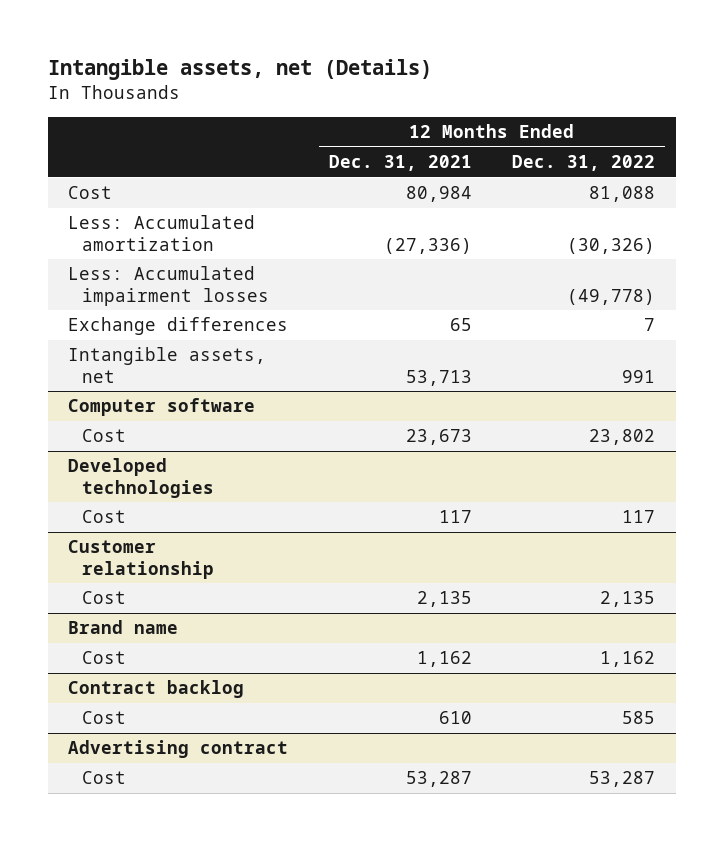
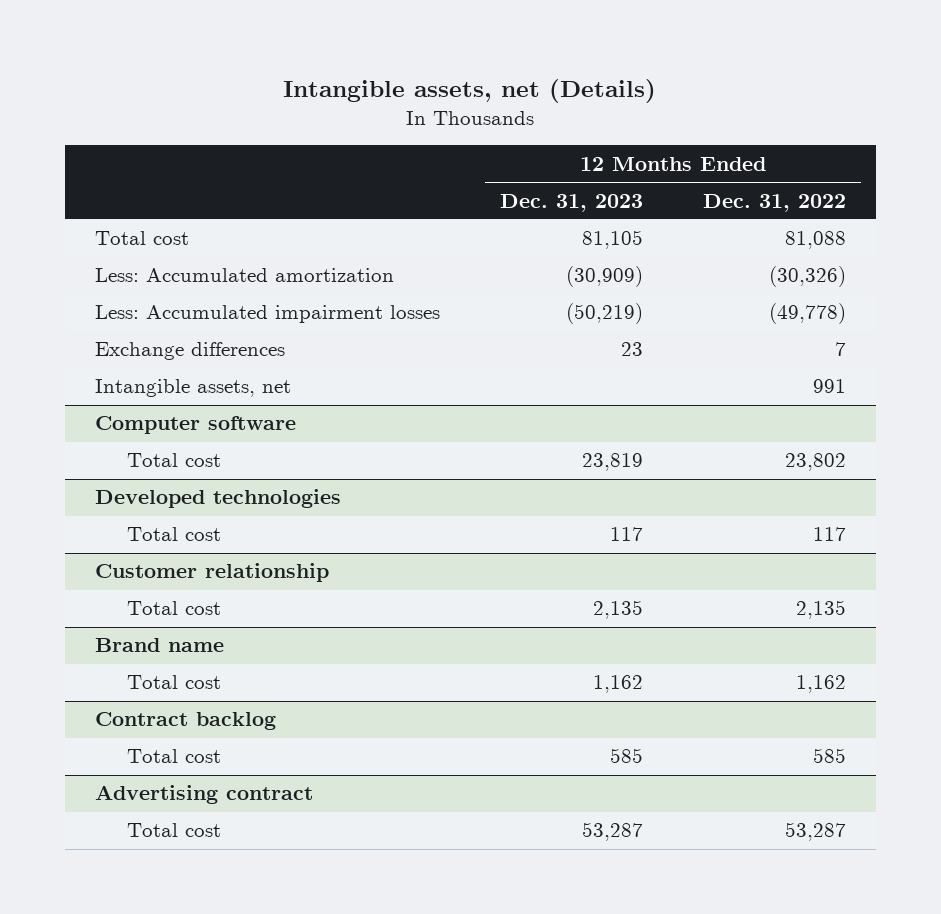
[328,155,472,172] Dec. 31, 2021 -> none
none -> [499,193,643,212] Dec. 31, 2023
[68,186,113,200] Cost -> [94,231,189,246] Total cost
[82,429,127,443] Cost -> [126,453,221,468] Total cost
[82,510,127,524] Cost -> [126,527,221,542] Total cost
[82,591,127,605] Cost -> [126,601,221,616] Total cost
[82,651,127,665] Cost -> [126,675,221,690] Total cost
[82,711,127,725] Cost -> [126,749,221,764] Total cost
[82,771,127,785] Cost -> [126,823,221,838] Total cost

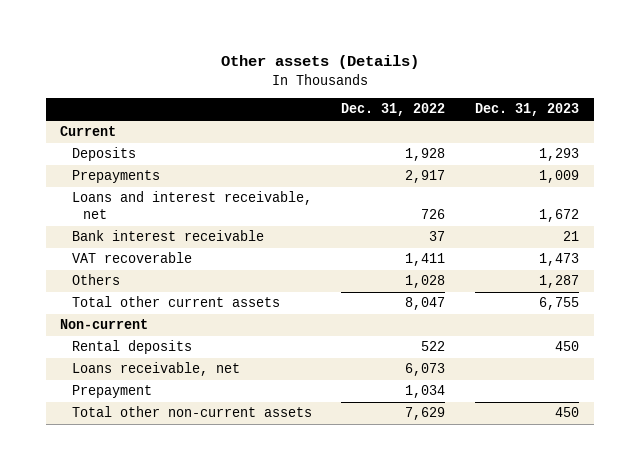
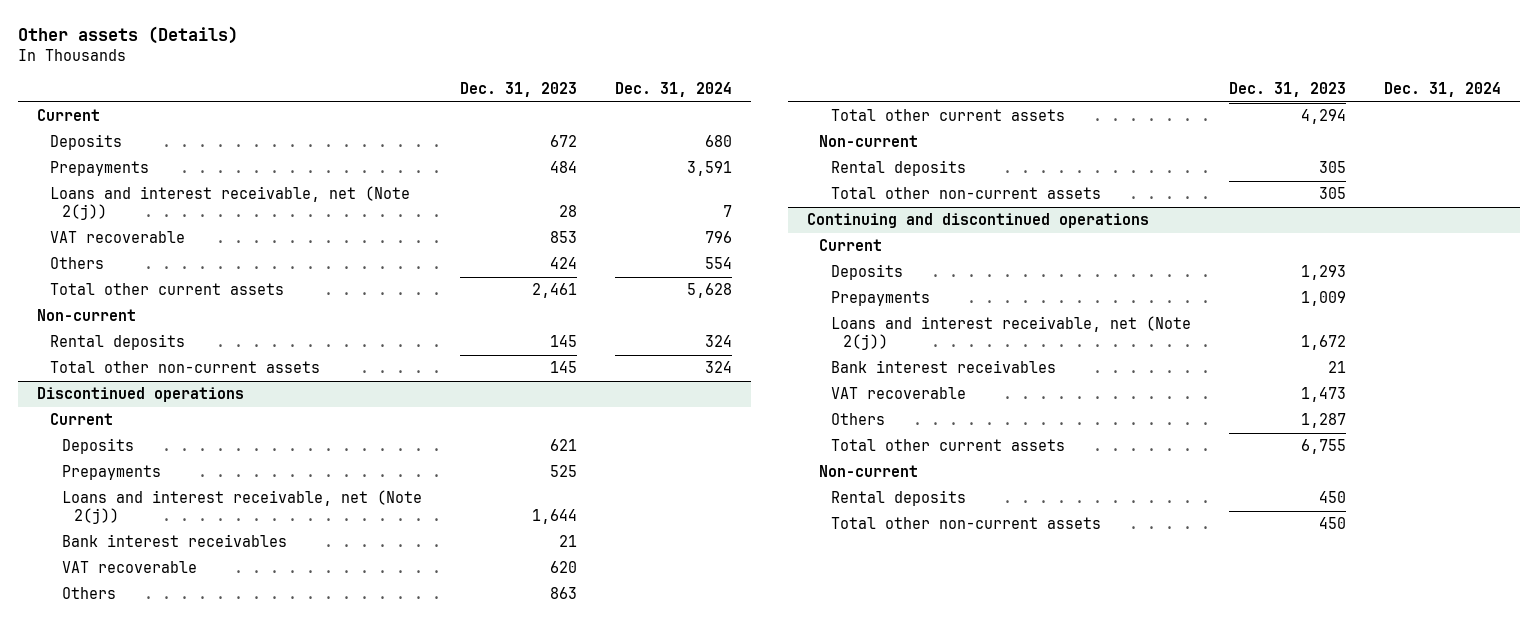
[341,103,446,117] Dec. 31, 2022 -> none
none -> [614,81,732,97] Dec. 31, 2024
none -> [49,134,122,151] Deposits
none -> [49,161,149,177] Prepayments
none -> [49,186,410,220] Loans and interest receivable, net (Note 2(j))
none -> [49,231,185,244] VAT recoverable
none -> [49,257,104,270] Others
none -> [49,283,284,296] Total other current assets
none -> [37,309,137,322] Non-current
none -> [49,334,185,351] Rental deposits
none -> [49,361,320,374] Total other non-current assets
none -> [37,387,245,403] Discontinued operations
none -> [49,413,113,426] Current
none -> [61,438,134,455] Deposits
none -> [61,465,161,481] Prepayments
none -> [61,490,422,524] Loans and interest receivable, net (Note 2(j))
none -> [61,534,287,548] Bank interest receivables
none -> [61,561,197,574] VAT recoverable
none -> [61,587,116,600] Others
none -> [830,109,1065,122] Total other current assets
none -> [818,135,918,148] Non-current
none -> [830,160,966,177] Rental deposits
none -> [830,187,1101,200] Total other non-current assets
none -> [806,213,1149,229] Continuing and discontinued operations
none -> [818,239,882,252] Current
[71,191,312,220] Loans and interest receivable, net -> [830,316,1191,350] Loans and interest receivable, net (Note 2(j))
[71,230,264,242] Bank interest receivable -> [830,360,1056,374] Bank interest receivables
[71,362,240,377] Loans receivable, net -> none
[71,385,152,399] Prepayment -> none

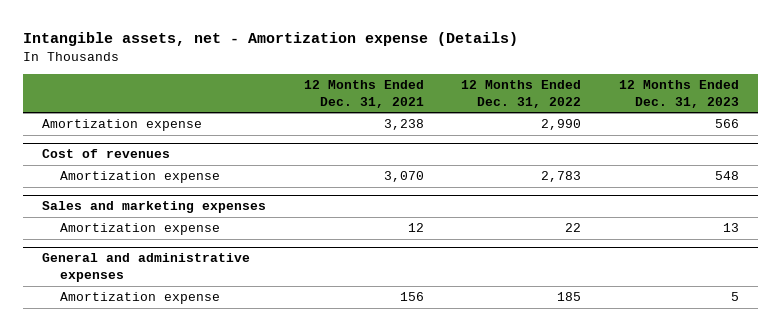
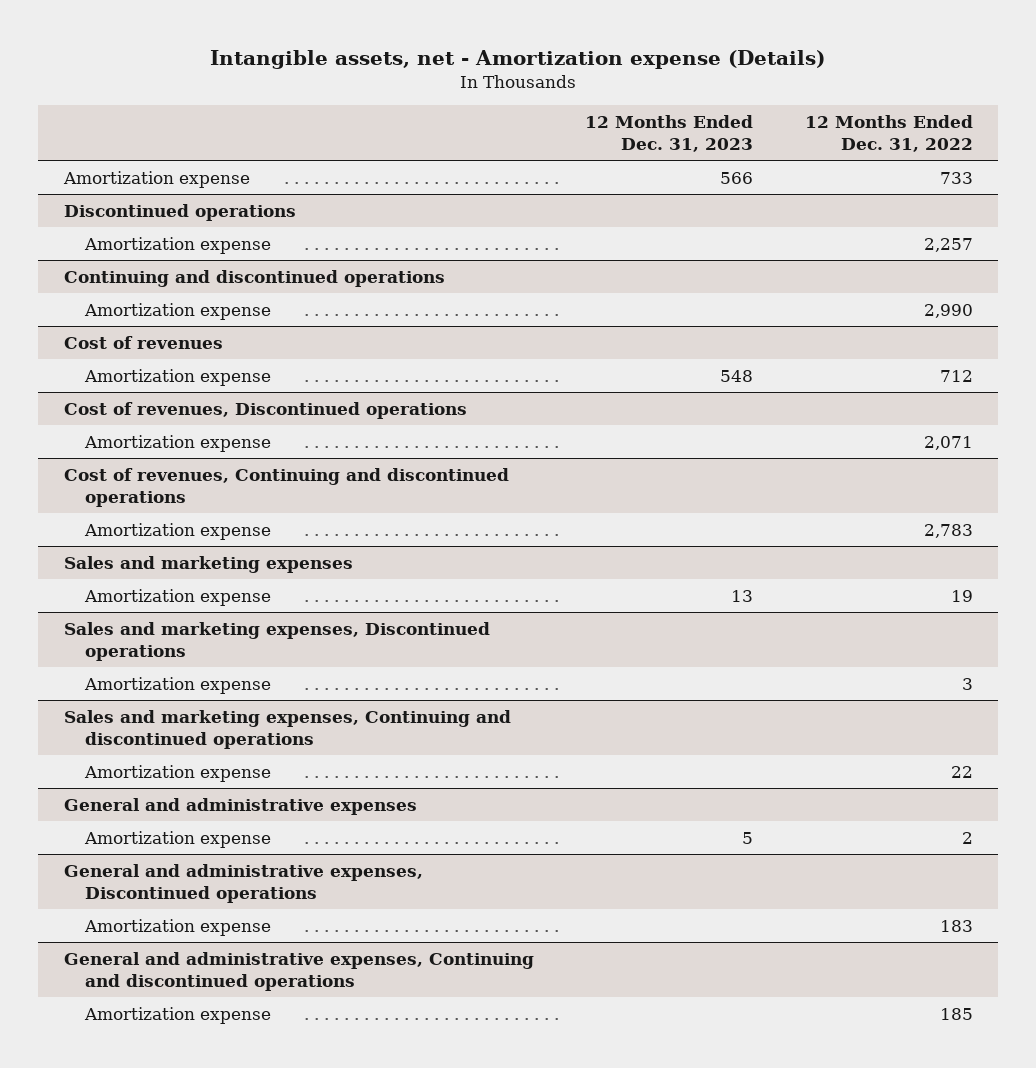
[303,80,424,108] 12 Months Ended Dec. 31, 2021 -> none
[541,119,582,131] 2,990 -> [939,171,973,184] 733
none -> [63,203,296,221] Discontinued operations
none -> [83,236,271,254] Amortization expense
none -> [63,269,445,287] Continuing and discontinued operations
none -> [83,302,271,320] Amortization expense
[541,171,582,183] 2,783 -> [939,369,973,382] 712
none -> [63,401,467,419] Cost of revenues, Discontinued operations
none -> [83,434,271,452] Amortization expense
none -> [63,467,509,508] Cost of revenues, Continuing and discontinued operations
none -> [83,522,271,540] Amortization expense
[565,223,582,233] 22 -> [950,589,973,602] 19
none -> [63,621,490,662] Sales and marketing expenses, Discontinued operations
none -> [83,676,271,694] Amortization expense
none -> [63,709,511,750] Sales and marketing expenses, Continuing and discontinued operations
none -> [83,764,271,782] Amortization expense
[557,292,582,302] 185 -> [961,831,973,844] 2
none -> [63,863,423,904] General and administrative expenses, Discontinued operations
none -> [83,918,271,936] Amortization expense
none -> [63,951,534,992] General and administrative expenses, Continuing and discontinued operations
none -> [83,1006,271,1024] Amortization expense

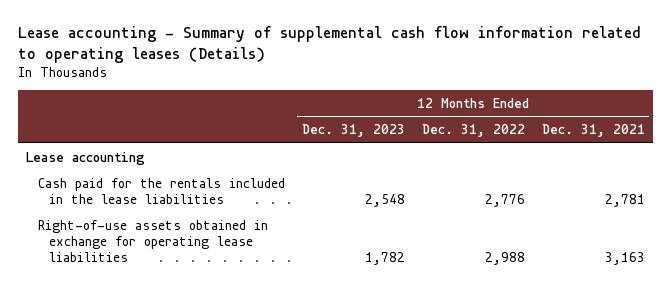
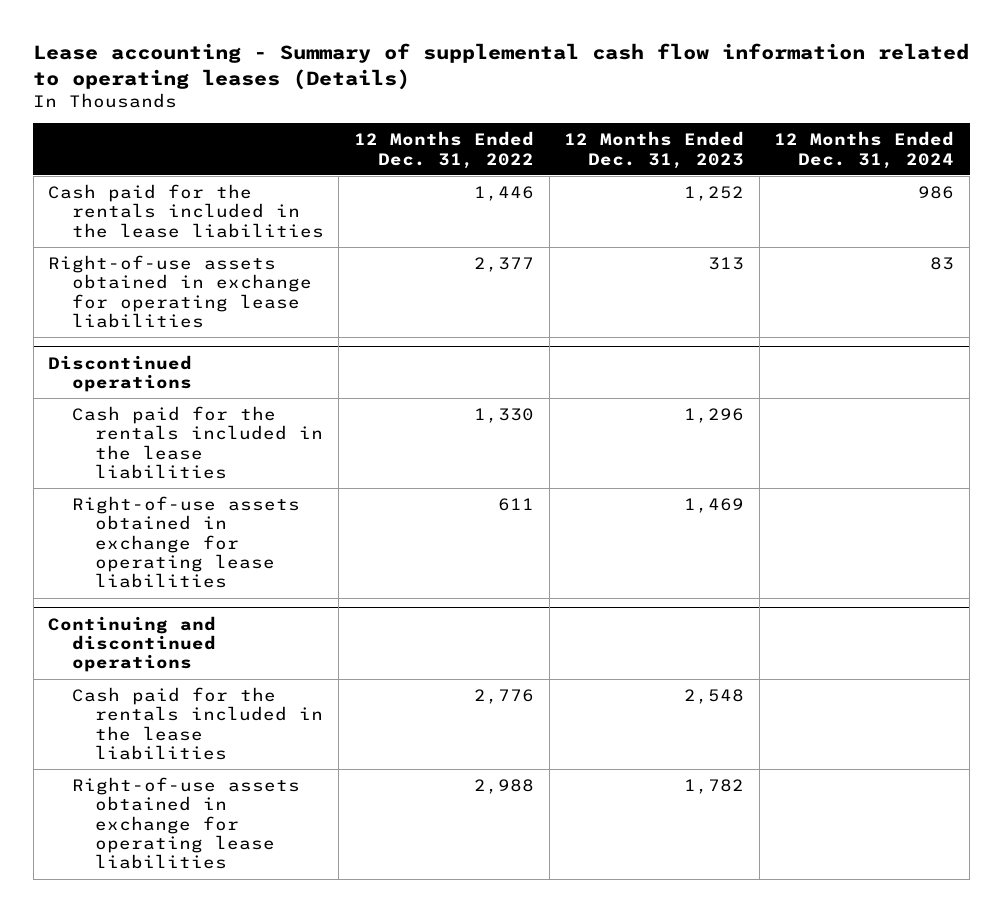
[541,124,645,138] Dec. 31, 2021 -> none
none -> [774,131,955,169] 12 Months Ended Dec. 31, 2024
[26,151,146,165] Lease accounting -> none
none -> [48,183,324,238] Cash paid for the rentals included in the lease liabilities
none -> [48,254,312,328] Right-of-use assets obtained in exchange for operating lease liabilities
none -> [48,354,193,392] Discontinued operations
none -> [71,405,324,479] Cash paid for the rentals included in the lease liabilities
none -> [71,495,300,589] Right-of-use assets obtained in exchange for operating lease liabilities
none -> [48,615,217,673] Continuing and discontinued operations

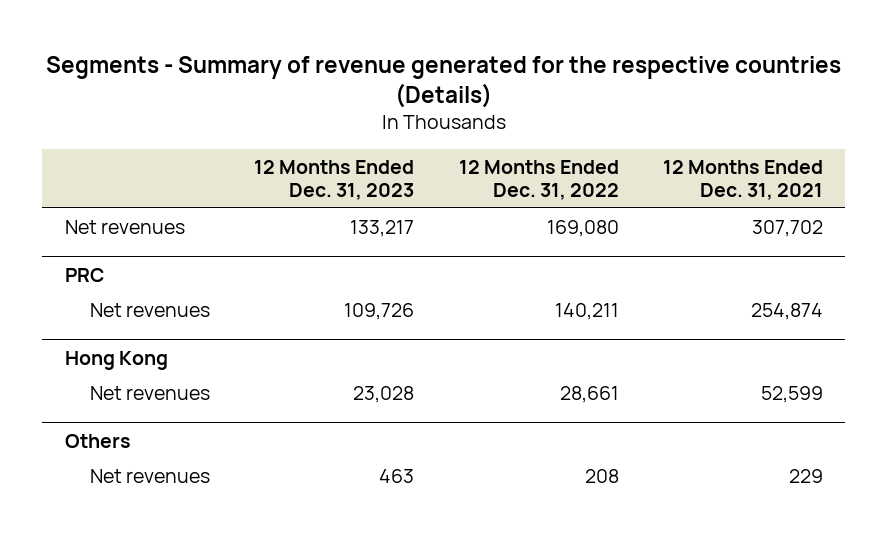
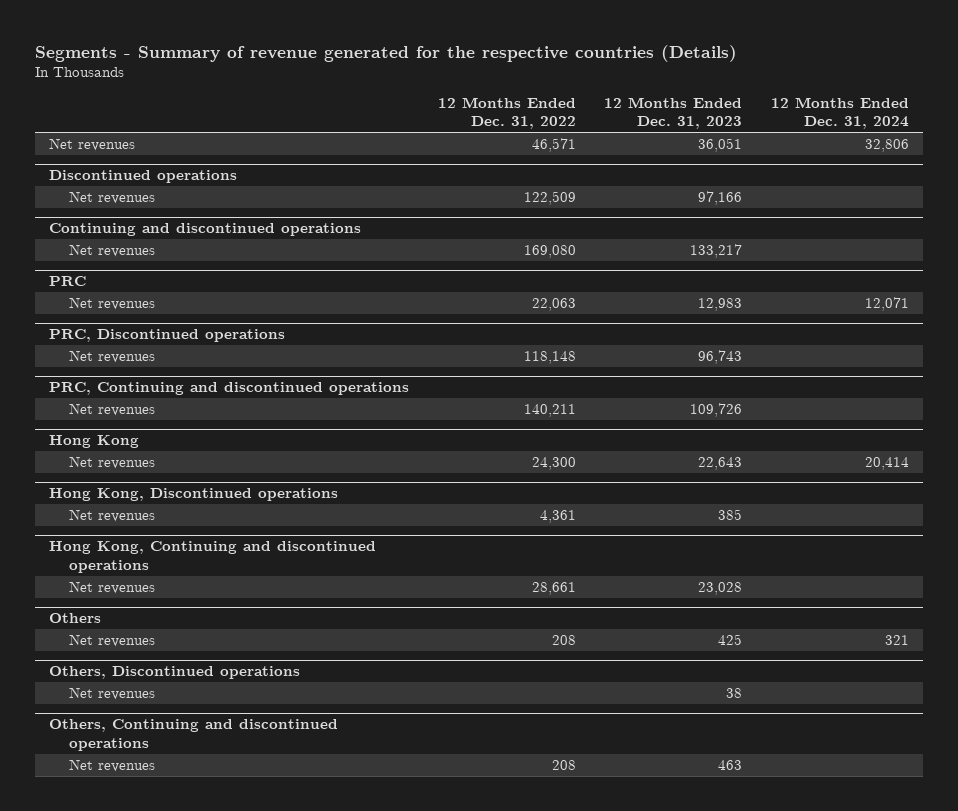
[663,159,824,200] 12 Months Ended Dec. 31, 2021 -> none
none -> [770,96,909,130] 12 Months Ended Dec. 31, 2024
none -> [49,138,136,152] Net revenues
none -> [49,170,238,184] Discontinued operations
none -> [69,191,156,205] Net revenues
none -> [49,223,362,237] Continuing and discontinued operations
none -> [69,297,156,311] Net revenues
none -> [49,329,286,343] PRC, Discontinued operations
none -> [69,350,156,364] Net revenues
none -> [49,382,410,396] PRC, Continuing and discontinued operations
none -> [69,456,156,470] Net revenues
none -> [49,488,339,502] Hong Kong, Discontinued operations
none -> [69,509,156,523] Net revenues
none -> [49,541,377,573] Hong Kong, Continuing and discontinued operations
none -> [69,634,156,648] Net revenues
none -> [49,666,301,680] Others, Discontinued operations
none -> [69,687,156,701] Net revenues
none -> [49,719,339,751] Others, Continuing and discontinued operations

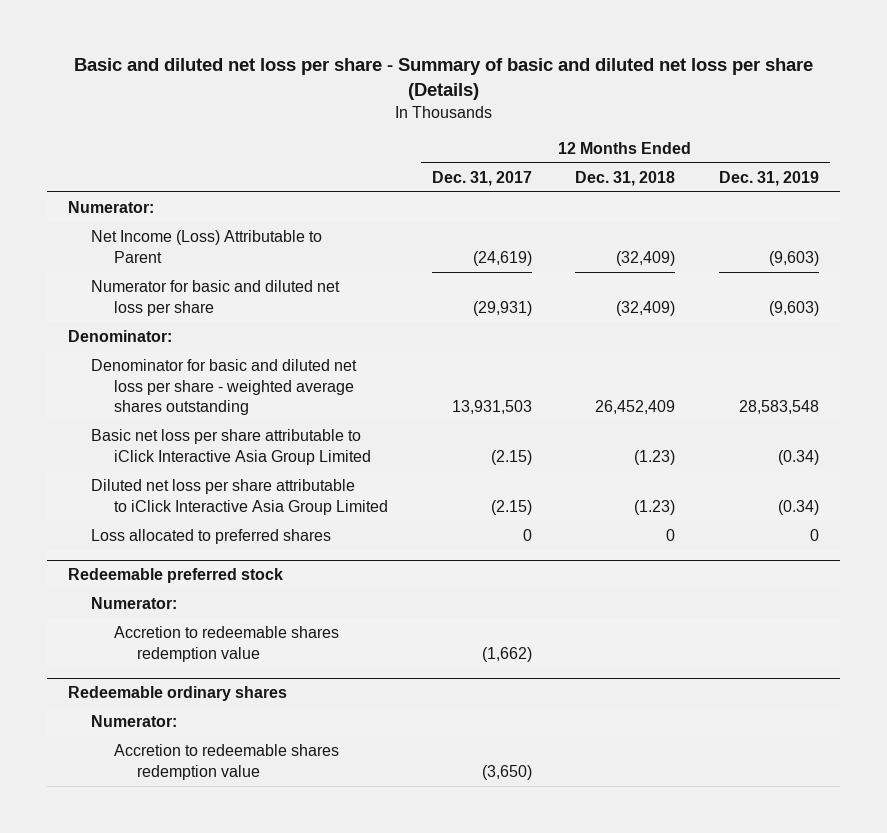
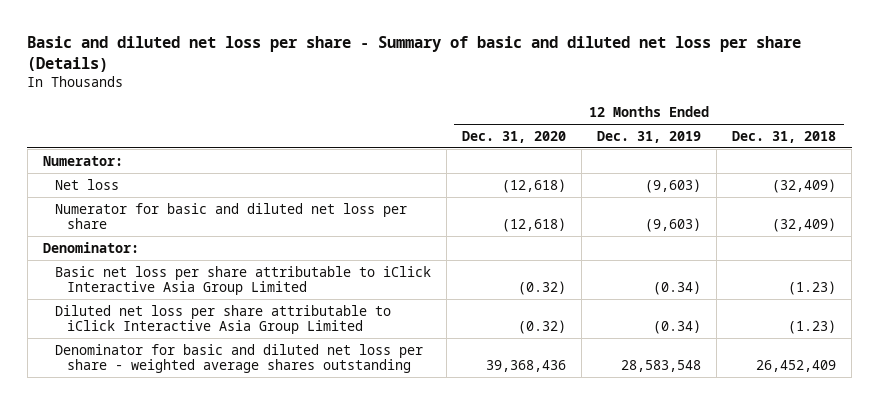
[431,170,532,186] Dec. 31, 2017 -> none
none -> [461,130,566,143] Dec. 31, 2020
[91,230,323,263] Net Income (Loss) Attributable to Parent -> [54,178,119,190] Net loss
[91,529,332,545] Loss allocated to preferred shares -> none
[68,568,284,584] Redeemable preferred stock -> none
[91,597,178,610] Numerator: -> none
[114,626,340,662] Accretion to redeemable shares redemption value -> none
[68,686,288,702] Redeemable ordinary shares -> none
[91,715,178,728] Numerator: -> none
[114,744,340,780] Accretion to redeemable shares redemption value -> none
[91,359,358,416] Denominator for basic and diluted net loss per share - weighted average shares outstanding -> [54,343,423,374] Denominator for basic and diluted net loss per share - weighted average shares outstanding

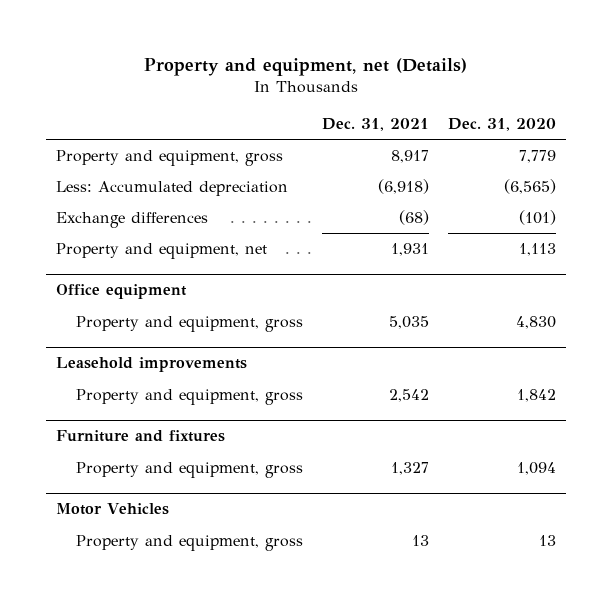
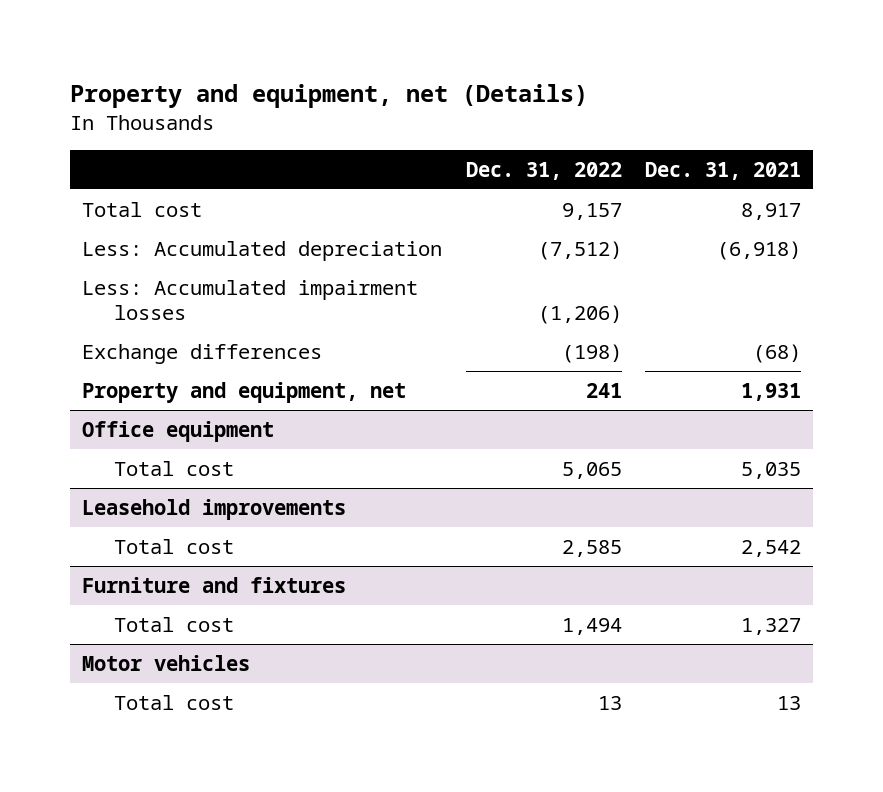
[448,117,557,131] Dec. 31, 2020 -> none
none -> [465,161,622,180] Dec. 31, 2022
[55,150,283,167] Property and equipment, gross -> [81,201,202,217] Total cost
none -> [81,279,418,321] Less: Accumulated impairment losses
[75,316,303,333] Property and equipment, gross -> [113,460,234,476] Total cost
[75,389,303,406] Property and equipment, gross -> [113,538,234,554] Total cost
[75,462,303,479] Property and equipment, gross -> [113,616,234,632] Total cost
[55,503,169,516] Motor Vehicles -> [81,654,250,671] Motor vehicles
[75,535,303,552] Property and equipment, gross -> [113,694,234,710] Total cost

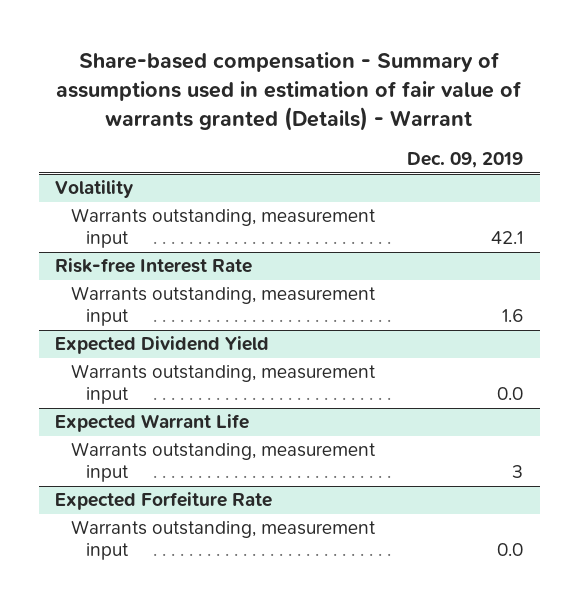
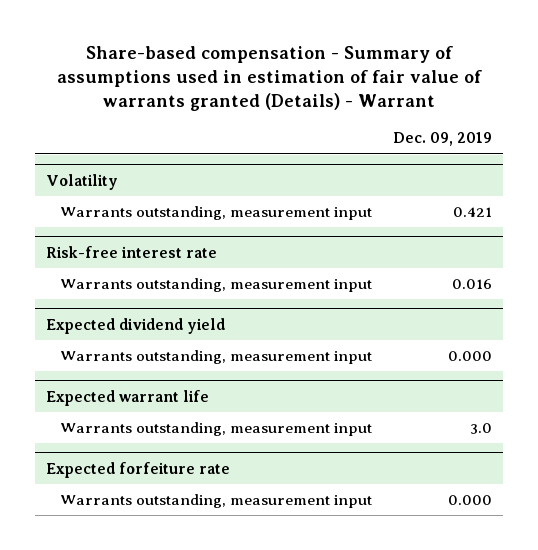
[491,231,524,245] 42.1 -> [453,206,493,217] 0.421
[55,258,253,274] Risk-free Interest Rate -> [45,245,217,258] Risk-free interest rate
[502,309,524,323] 1.6 -> [452,278,493,289] 0.016
[55,336,270,355] Expected Dividend Yield -> [45,317,225,334] Expected dividend yield
[497,387,524,401] 0.0 -> [448,350,493,361] 0.000
[55,414,250,433] Expected Warrant Life -> [45,389,209,406] Expected warrant life
[512,465,524,479] 3 -> [470,422,493,434] 3.0
[55,492,273,511] Expected Forfeiture Rate -> [45,461,230,478] Expected forfeiture rate
[497,543,524,557] 0.0 -> [448,494,493,505] 0.000

